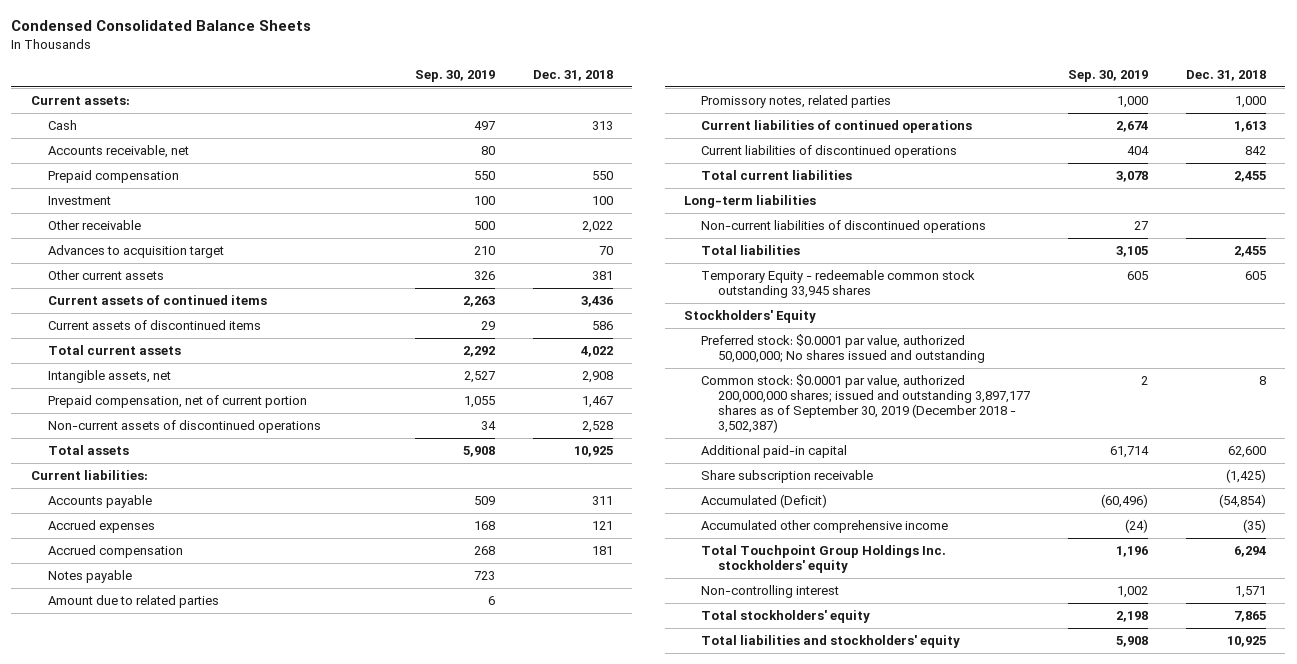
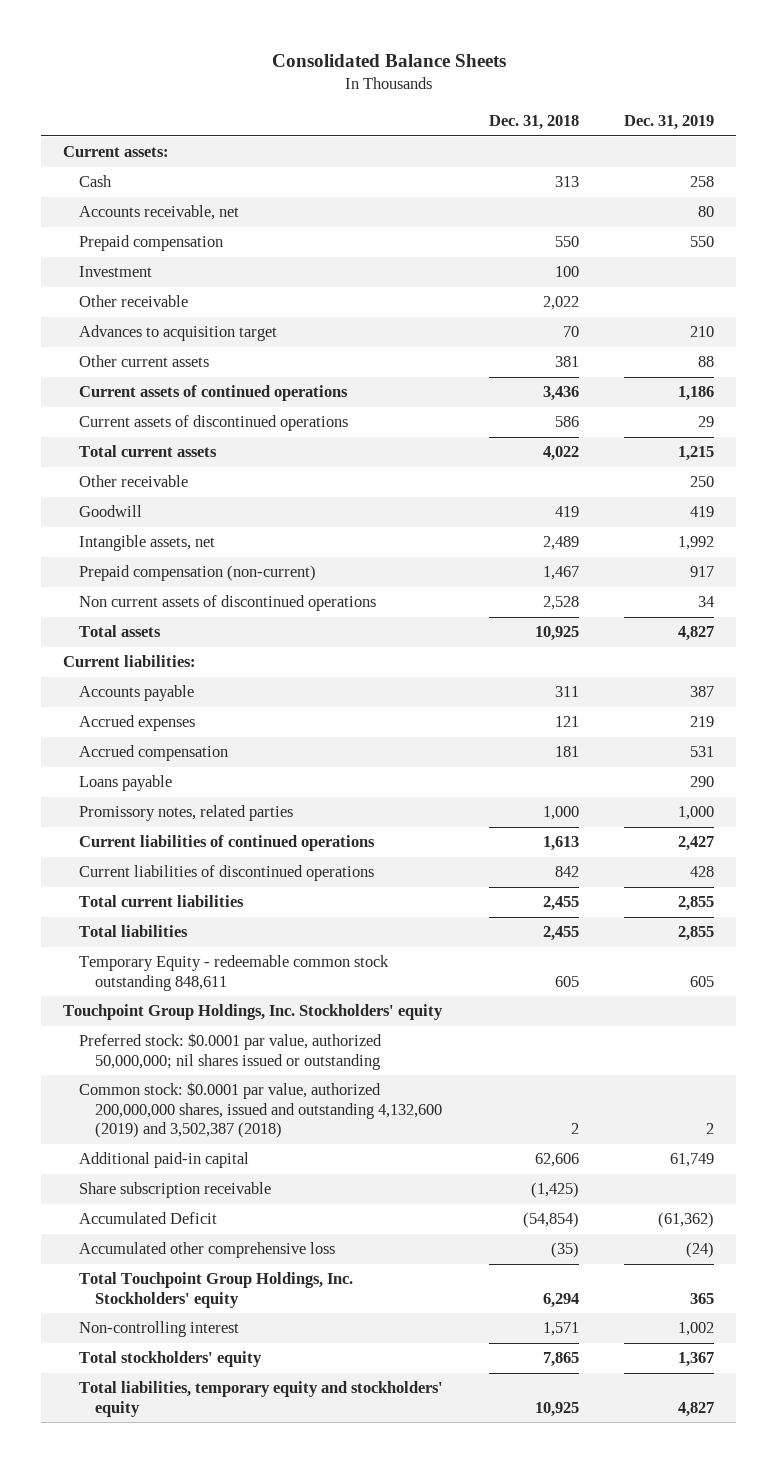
[11,20,312,32] Condensed Consolidated Balance Sheets -> [271,53,506,67] Consolidated Balance Sheets
[414,69,495,82] Sep. 30, 2019 -> none
none -> [623,115,714,131] Dec. 31, 2019
[47,294,267,305] Current assets of continued items -> [79,385,349,402] Current assets of continued operations
[47,319,261,330] Current assets of discontinued items -> [79,415,349,432] Current assets of discontinued operations
none -> [79,475,189,488] Other receivable
none -> [79,505,143,518] Goodwill
[582,370,614,383] 2,908 -> [542,536,579,551] 2,489
[47,394,307,408] Prepaid compensation, net of current portion -> [79,565,317,582] Prepaid compensation (non-current)
[47,419,321,433] Non-current assets of discontinued operations -> [79,595,377,612] Non current assets of discontinued operations
[47,594,219,608] Amount due to related parties -> none
[47,569,132,583] Notes payable -> [79,775,173,792] Loans payable
[683,194,816,208] Long-term liabilities -> none
[700,219,986,233] Non-current liabilities of discontinued operations -> none
[683,309,816,323] Stockholders' Equity -> none
[700,269,975,299] Temporary Equity - redeemable common stock outstanding 33,945 shares -> [79,955,390,991] Temporary Equity - redeemable common stock outstanding 848,611
none -> [63,1004,444,1021] Touchpoint Group Holdings, Inc. Stockholders' equity
[700,333,985,364] Preferred stock: $0.0001 par value, authorized 50,000,000; No shares issued and outstanding -> [79,1033,383,1070] Preferred stock: $0.0001 par value, authorized 50,000,000; nil shares issued or outstanding
[700,373,1030,434] Common stock: $0.0001 par value, authorized 200,000,000 shares; issued and outstanding 3,897,177 shares as of September 30, 2019 (December 2018 - 3,502,387) -> [79,1082,443,1139] Common stock: $0.0001 par value, authorized 200,000,000 shares, issued and outstanding 4,132,600 (2019) and 3,502,387 (2018)
[1259,375,1267,385] 8 -> [570,1123,579,1135] 2
[1228,445,1267,458] 62,600 -> [534,1153,579,1168] 62,606
[700,493,827,508] Accumulated (Deficit) -> [79,1212,218,1225] Accumulated Deficit
[700,519,948,533] Accumulated other comprehensive income -> [79,1242,336,1259] Accumulated other comprehensive loss
[700,544,946,574] Total Touchpoint Group Holdings Inc. stockholders' equity -> [79,1272,354,1308] Total Touchpoint Group Holdings, Inc. Stockholders' equity
[700,634,960,648] Total liabilities and stockholders' equity -> [79,1381,444,1417] Total liabilities, temporary equity and stockholders' equity

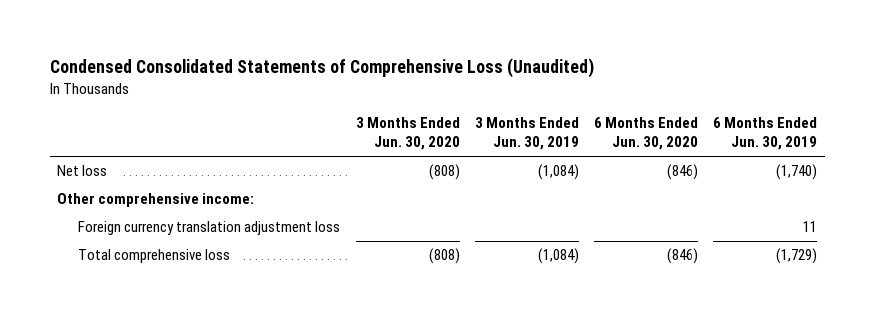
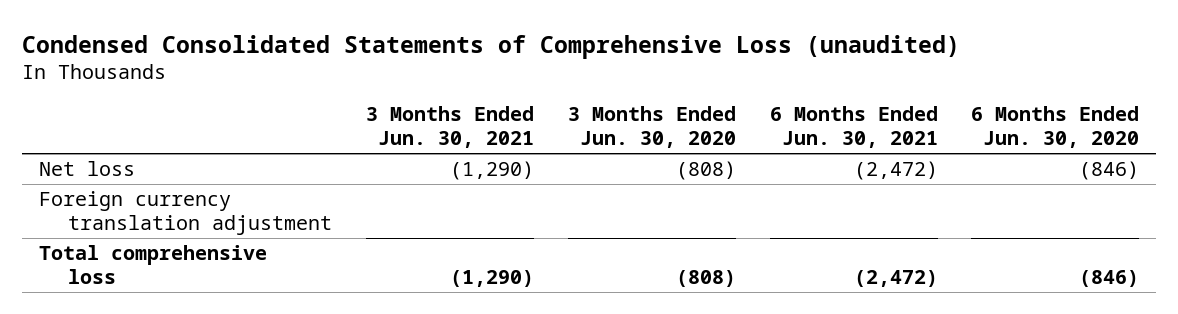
[49,58,594,79] Condensed Consolidated Statements of Comprehensive Loss (Unaudited) -> [21,34,960,59] Condensed Consolidated Statements of Comprehensive Loss (unaudited)
[474,116,579,151] 3 Months Ended Jun. 30, 2019 -> none
[713,116,818,151] 6 Months Ended Jun. 30, 2019 -> none
none -> [365,106,534,149] 3 Months Ended Jun. 30, 2021
none -> [769,106,938,149] 6 Months Ended Jun. 30, 2021
[57,193,255,208] Other comprehensive income: -> none
[78,221,341,236] Foreign currency translation adjustment loss -> [38,191,332,236] Foreign currency translation adjustment

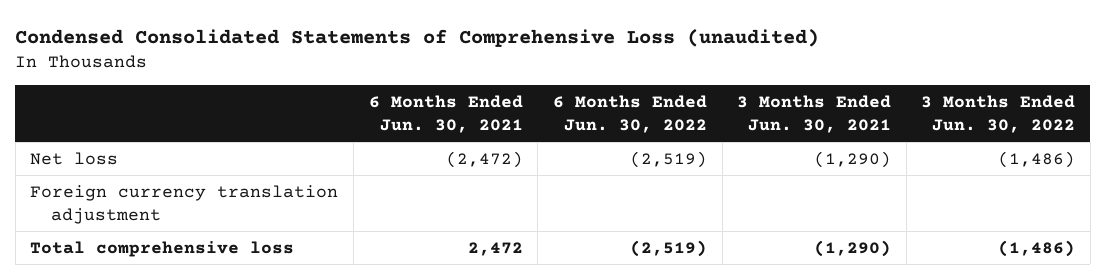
[567,106,736,149] 3 Months Ended Jun. 30, 2020 -> none
[971,106,1140,149] 6 Months Ended Jun. 30, 2020 -> none
none -> [552,94,707,133] 6 Months Ended Jun. 30, 2022
none -> [921,94,1076,133] 3 Months Ended Jun. 30, 2022
[853,270,938,288] (2,472) -> [467,241,523,256] 2,472

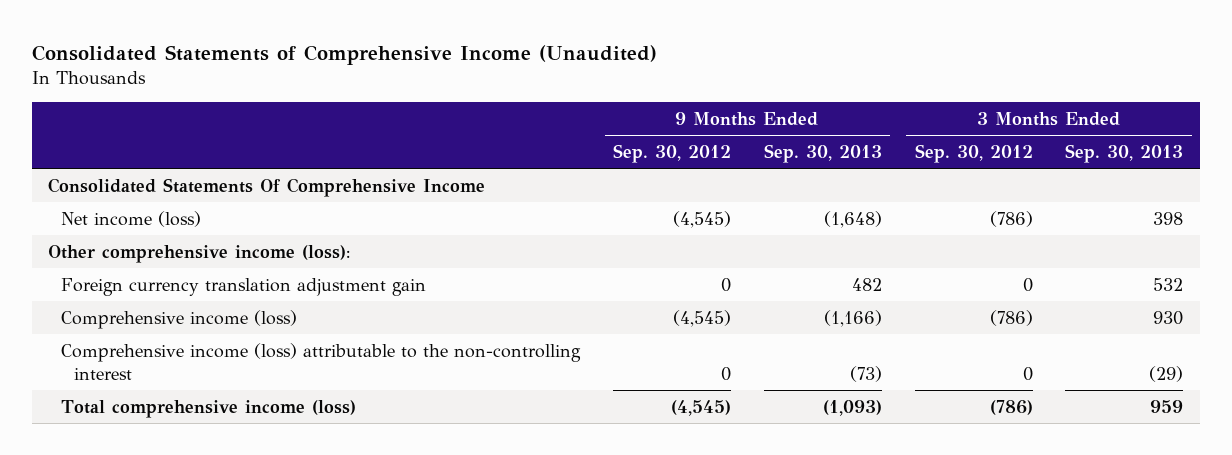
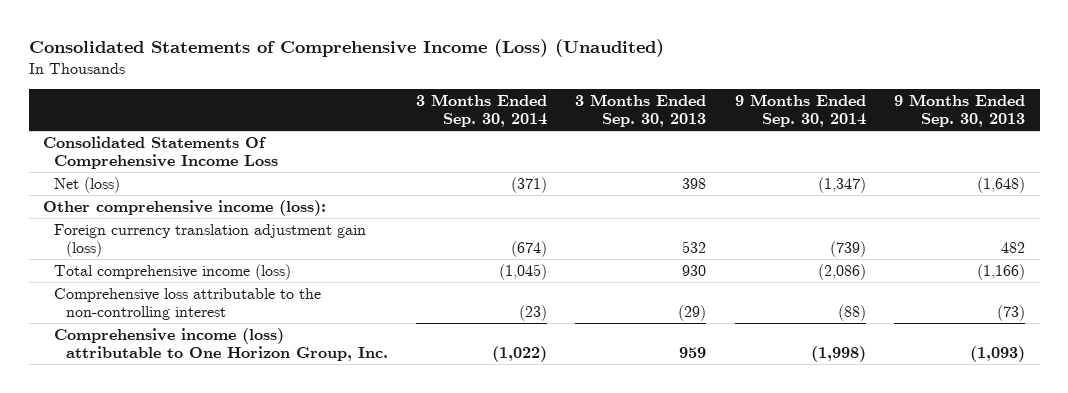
[31,44,657,65] Consolidated Statements of Comprehensive Income (Unaudited) -> [28,38,664,57] Consolidated Statements of Comprehensive Income (Loss) (Unaudited)
[613,143,732,163] Sep. 30, 2012 -> none
[914,143,1033,163] Sep. 30, 2012 -> none
none -> [415,93,547,128] 3 Months Ended Sep. 30, 2014
none -> [734,93,866,128] 9 Months Ended Sep. 30, 2014
[48,177,486,197] Consolidated Statements Of Comprehensive Income -> [43,135,279,170] Consolidated Statements Of Comprehensive Income Loss
[61,210,202,227] Net income (loss) -> [54,176,121,193] Net (loss)
[61,277,427,296] Foreign currency translation adjustment gain -> [54,223,367,258] Foreign currency translation adjustment gain (loss)
[61,309,298,329] Comprehensive income (loss) -> [54,263,292,280] Total comprehensive income (loss)
[61,342,582,380] Comprehensive income (loss) attributable to the non-controlling interest -> [54,287,322,321] Comprehensive loss attributable to the non-controlling interest
[61,399,357,418] Total comprehensive income (loss) -> [54,327,388,362] Comprehensive income (loss) attributable to One Horizon Group, Inc.

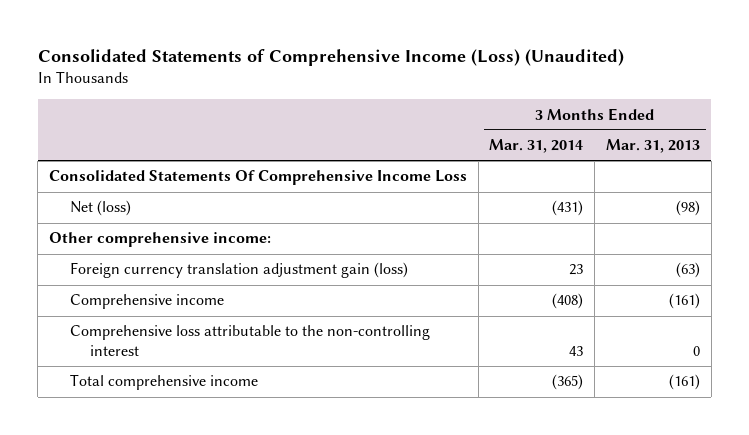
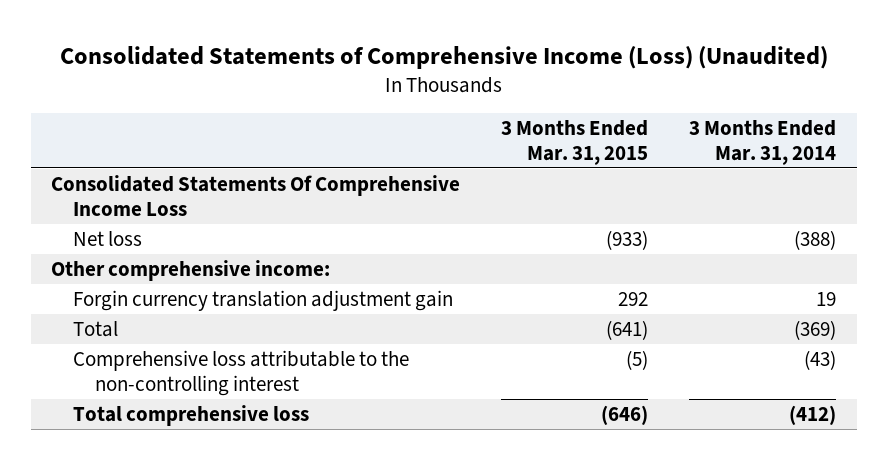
[606,139,701,154] Mar. 31, 2013 -> none
none -> [501,120,649,165] 3 Months Ended Mar. 31, 2015
[69,200,131,217] Net (loss) -> [73,230,143,246] Net loss
[552,200,584,217] (431) -> [794,229,837,250] (388)
[69,294,224,310] Comprehensive income -> none
[69,262,408,279] Foreign currency translation adjustment gain (loss) -> [73,289,454,311] Forgin currency translation adjustment gain
[569,264,584,276] 23 -> [816,291,837,306] 19
none -> [73,320,119,337] Total
[569,345,584,356] 43 -> [804,349,837,370] (43)
[69,374,258,391] Total comprehensive income -> [73,404,310,426] Total comprehensive loss
[552,374,584,391] (365) -> [789,404,837,425] (412)

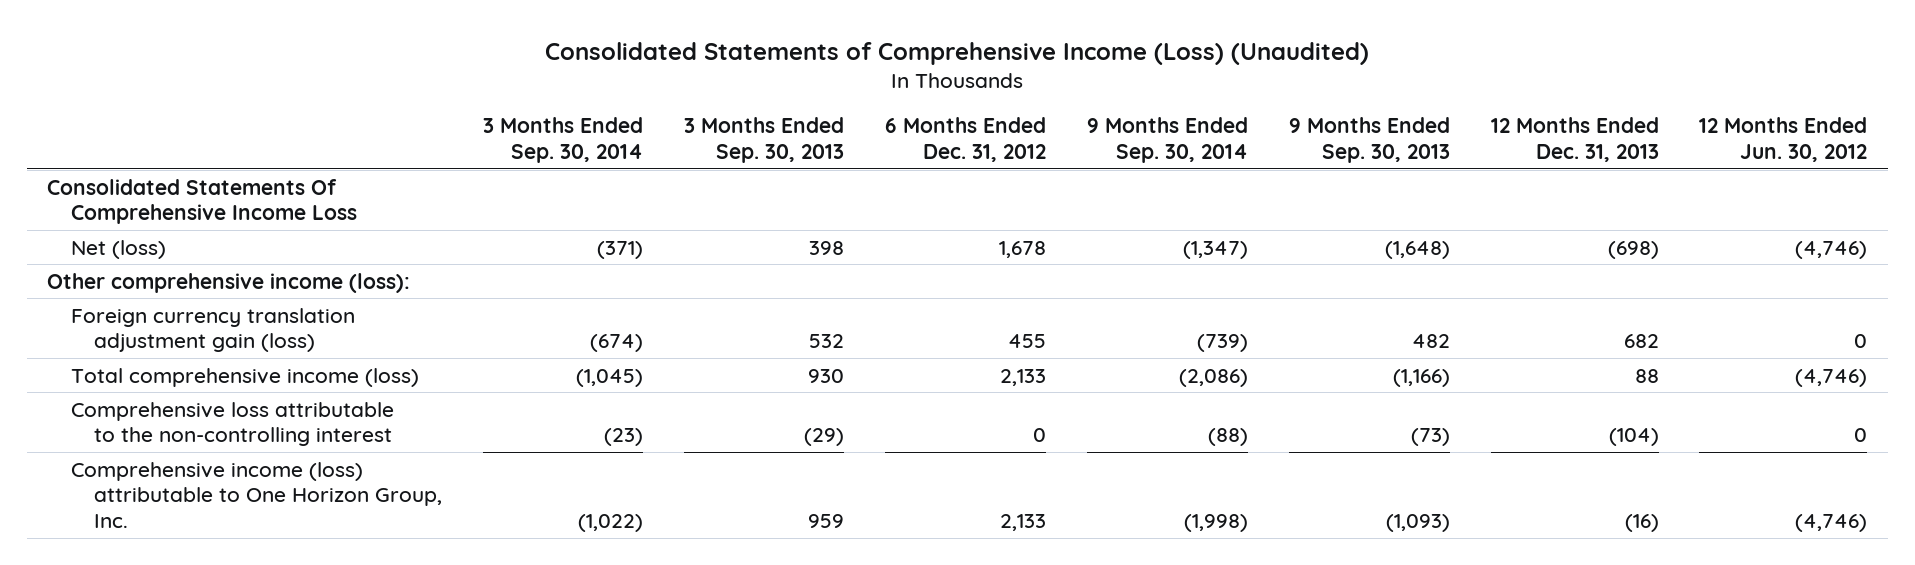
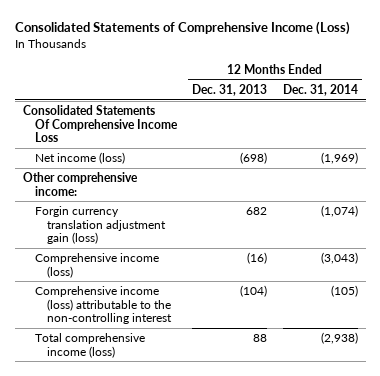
[545,41,1370,65] Consolidated Statements of Comprehensive Income (Loss) (Unaudited) -> [14,21,350,36] Consolidated Statements of Comprehensive Income (Loss)
[483,117,644,164] 3 Months Ended Sep. 30, 2014 -> none
[684,117,845,164] 3 Months Ended Sep. 30, 2013 -> none
[884,117,1046,163] 6 Months Ended Dec. 31, 2012 -> none
[1086,117,1248,164] 9 Months Ended Sep. 30, 2014 -> none
[1288,117,1450,164] 9 Months Ended Sep. 30, 2013 -> none
[1699,117,1868,163] 12 Months Ended Jun. 30, 2012 -> none
none -> [282,83,358,96] Dec. 31, 2014
[70,239,166,259] Net (loss) -> [34,152,125,165] Net income (loss)
[47,272,411,293] Other comprehensive income (loss): -> [22,172,138,196] Other comprehensive income:
[70,307,355,353] Foreign currency translation adjustment gain (loss) -> [34,206,166,244] Forgin currency translation adjustment gain (loss)
none -> [34,253,159,278] Comprehensive income (loss)
none -> [34,286,172,324] Comprehensive income (loss) attributable to the non-controlling interest
[70,401,394,447] Comprehensive loss attributable to the non-controlling interest -> none
[70,461,443,528] Comprehensive income (loss) attributable to One Horizon Group, Inc. -> none

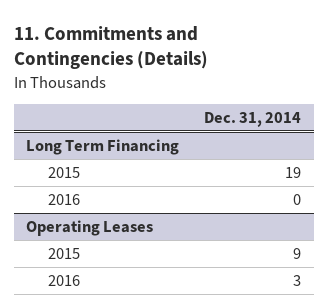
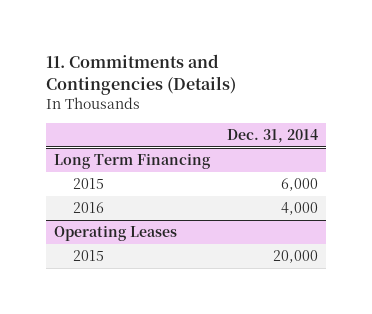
[285,166,302,178] 19 -> [280,178,318,192] 6,000
[293,193,302,205] 0 -> [280,202,318,216] 4,000
[47,274,80,286] 2016 -> none
[293,247,302,259] 9 -> [272,250,318,264] 20,000

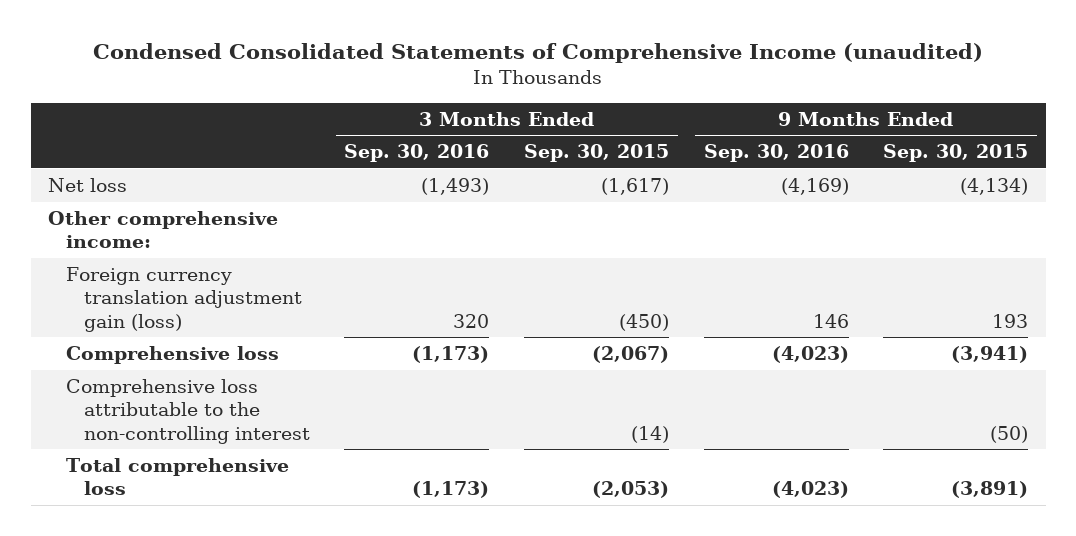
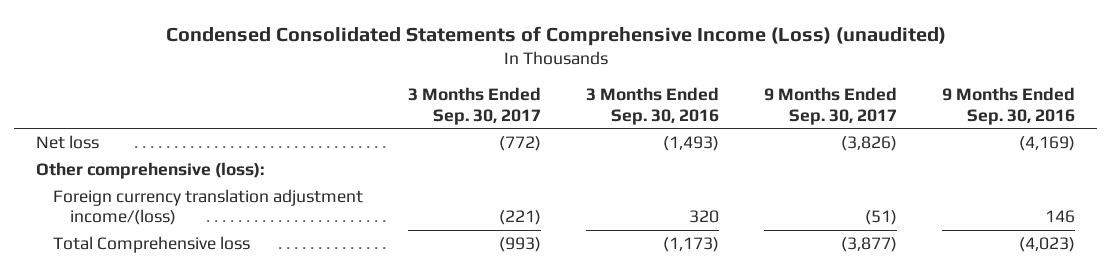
[93,43,984,64] Condensed Consolidated Statements of Comprehensive Income (unaudited) -> [165,25,946,46] Condensed Consolidated Statements of Comprehensive Income (Loss) (unaudited)
[524,144,670,163] Sep. 30, 2015 -> none
[883,144,1029,163] Sep. 30, 2015 -> none
none -> [408,87,542,125] 3 Months Ended Sep. 30, 2017
none -> [763,87,897,125] 9 Months Ended Sep. 30, 2017
[65,379,310,444] Comprehensive loss attributable to the non-controlling interest -> none
[65,458,289,496] Total comprehensive loss -> none
[48,211,279,249] Other comprehensive income: -> [36,162,265,180] Other comprehensive (loss):
[65,267,302,332] Foreign currency translation adjustment gain (loss) -> [53,189,364,226] Foreign currency translation adjustment income/(loss)
[65,346,279,365] Comprehensive loss -> [53,236,251,254] Total Comprehensive loss

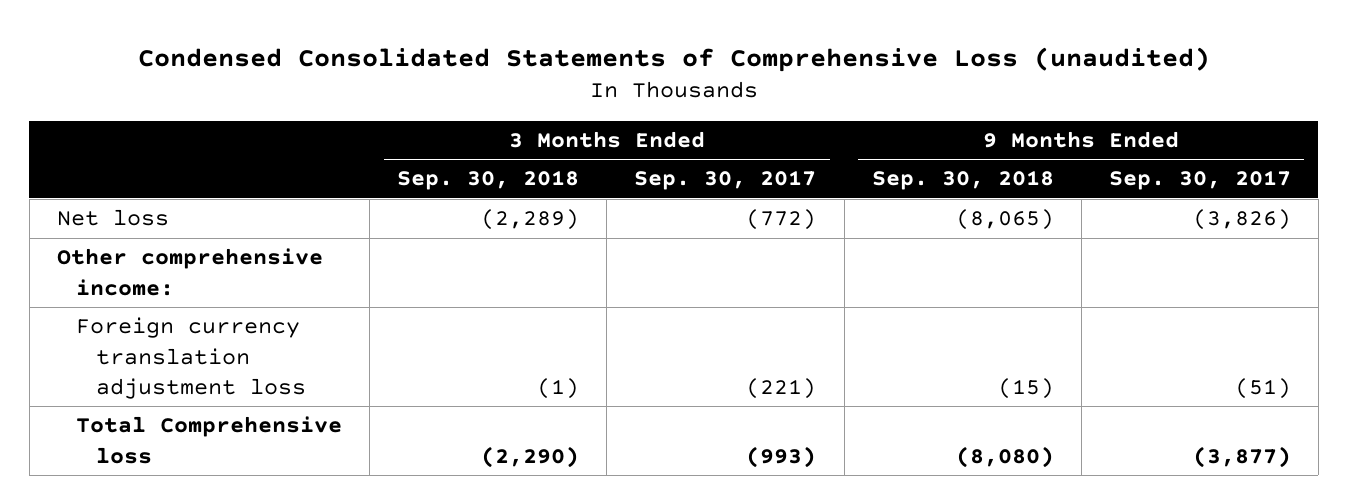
[165,25,946,46] Condensed Consolidated Statements of Comprehensive Income (Loss) (unaudited) -> [137,46,1210,72] Condensed Consolidated Statements of Comprehensive Loss (unaudited)
[585,87,719,125] 3 Months Ended Sep. 30, 2016 -> none
[941,87,1075,125] 9 Months Ended Sep. 30, 2016 -> none
none -> [397,170,580,191] Sep. 30, 2018
none -> [871,170,1054,191] Sep. 30, 2018
[36,162,265,180] Other comprehensive (loss): -> [56,248,323,296] Other comprehensive income:
[53,189,364,226] Foreign currency translation adjustment income/(loss) -> [76,317,306,400] Foreign currency translation adjustment loss

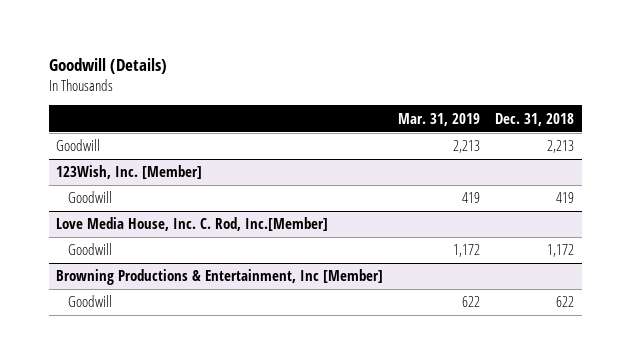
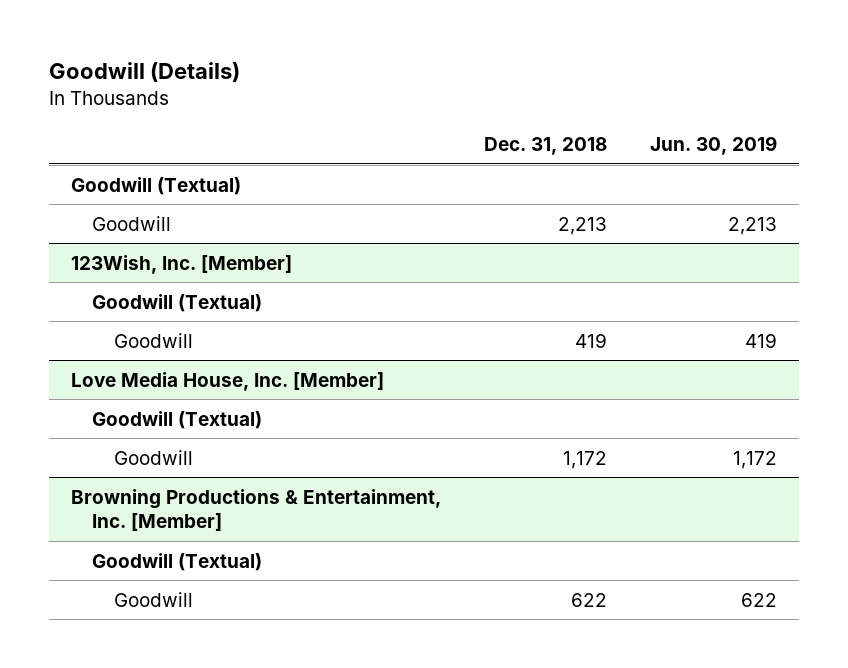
[398,112,481,126] Mar. 31, 2019 -> none
none -> [650,135,778,155] Jun. 30, 2019
none -> [70,176,241,195] Goodwill (Textual)
none -> [92,293,263,312] Goodwill (Textual)
[56,217,329,232] Love Media House, Inc. C. Rod, Inc.[Member] -> [70,371,384,391] Love Media House, Inc. [Member]
none -> [92,410,263,429] Goodwill (Textual)
[56,269,384,286] Browning Productions & Entertainment, Inc [Member] -> [70,488,441,531] Browning Productions & Entertainment, Inc. [Member]
none -> [92,552,263,571] Goodwill (Textual)

